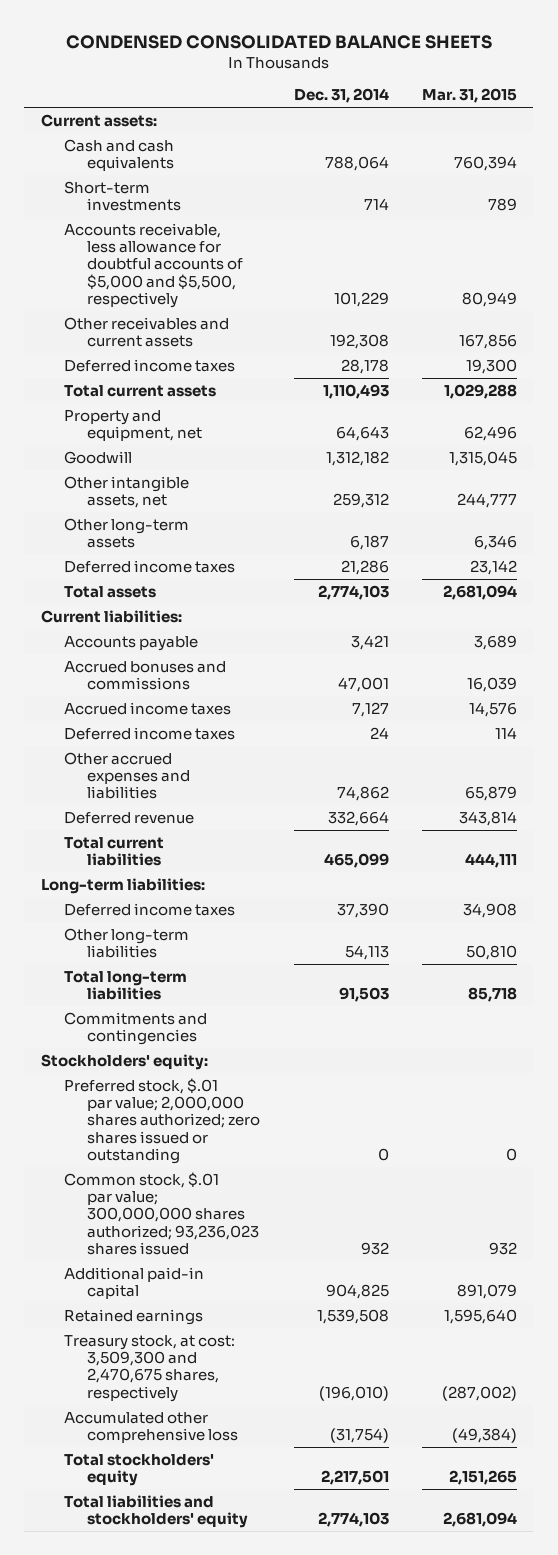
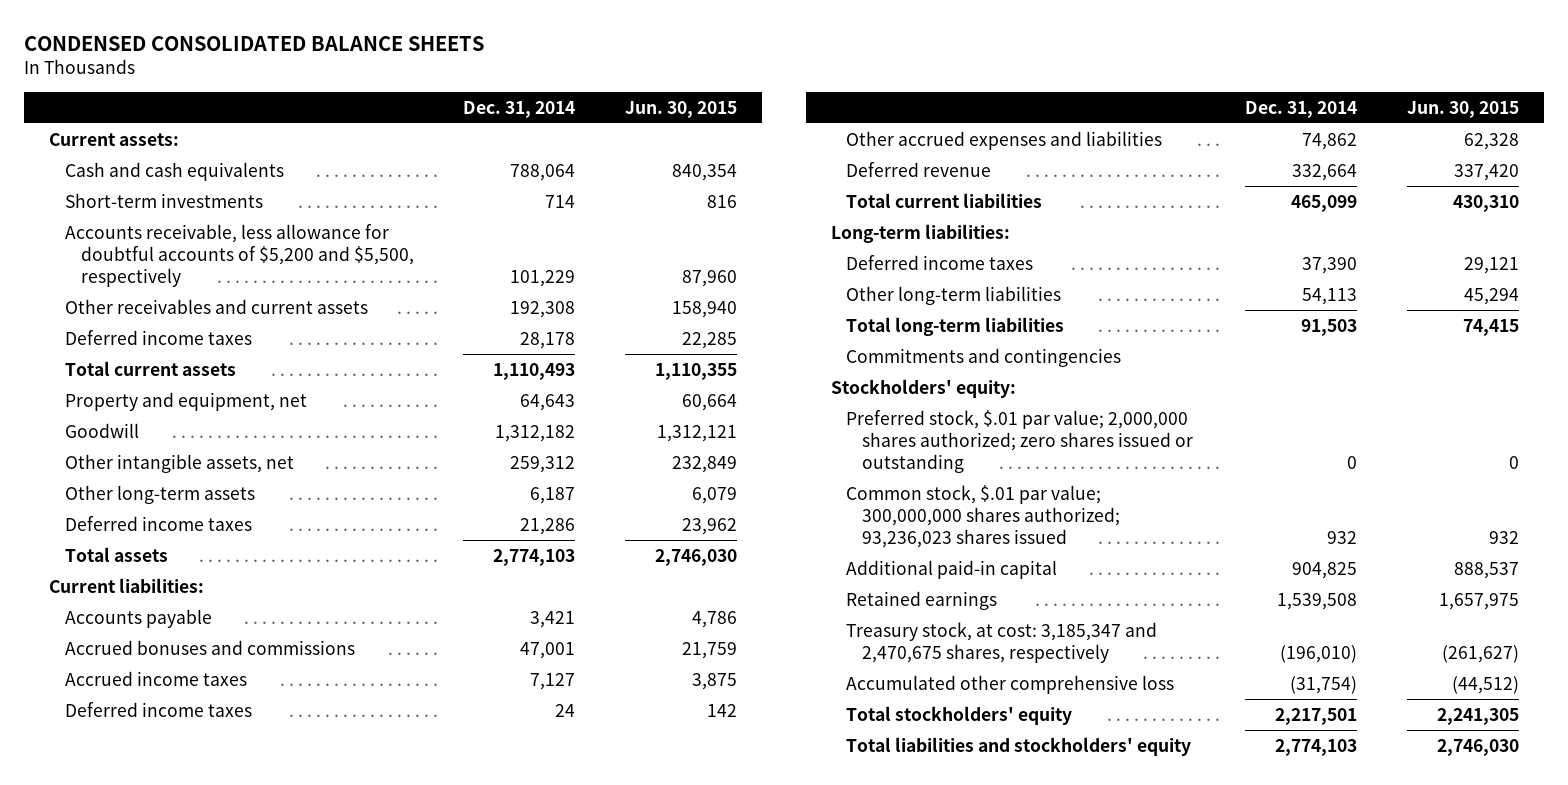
[421,88,517,104] Mar. 31, 2015 -> none
none -> [625,100,738,118] Jun. 30, 2015
[64,222,244,309] Accounts receivable, less allowance for doubtful accounts of $5,000 and $5,500, respectively -> [64,223,414,288] Accounts receivable, less allowance for doubtful accounts of $5,200 and $5,500, respectively
[64,1334,236,1402] Treasury stock, at cost: 3,509,300 and 2,470,675 shares, respectively -> [846,621,1158,664] Treasury stock, at cost: 3,185,347 and 2,470,675 shares, respectively

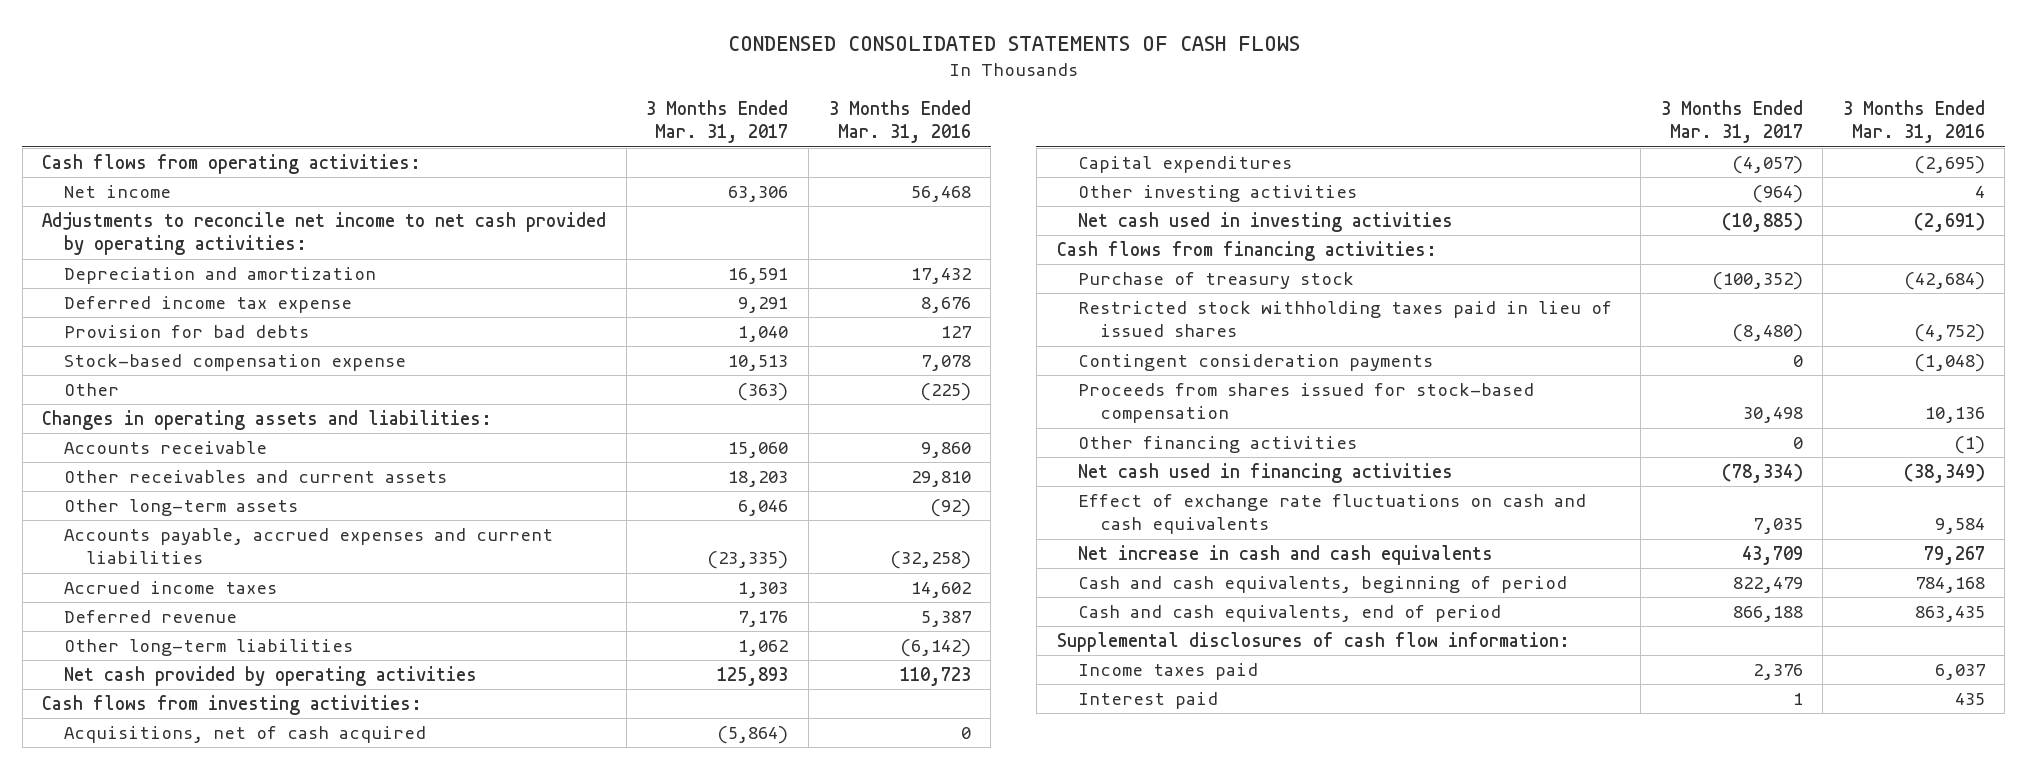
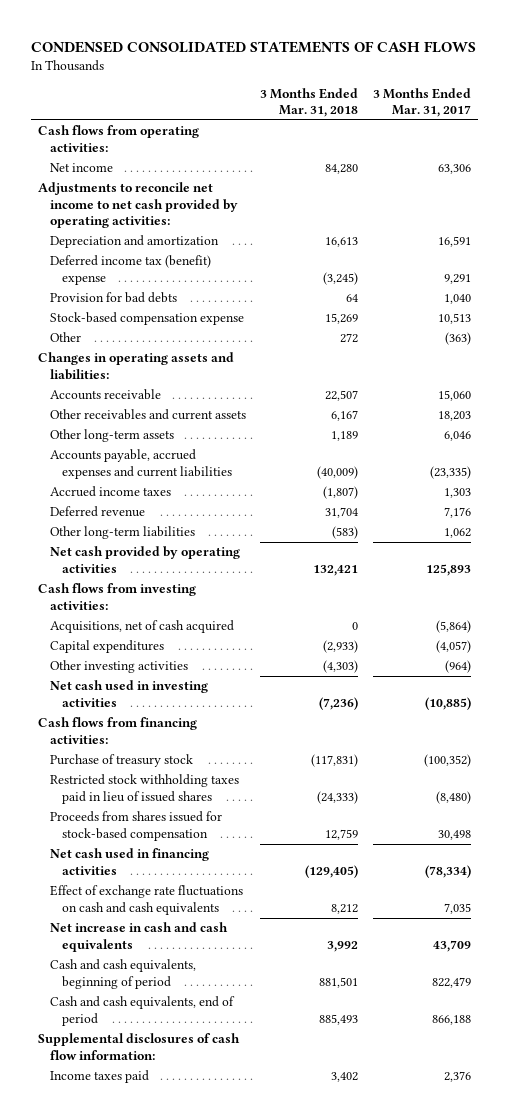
[828,99,971,144] 3 Months Ended Mar. 31, 2016 -> none
none -> [260,87,359,118] 3 Months Ended Mar. 31, 2018
[64,295,353,313] Deferred income tax expense -> [50,255,212,285] Deferred income tax (benefit) expense
[1078,353,1434,371] Contingent consideration payments -> none
[1078,435,1358,453] Other financing activities -> none
[1078,691,1219,709] Interest paid -> none

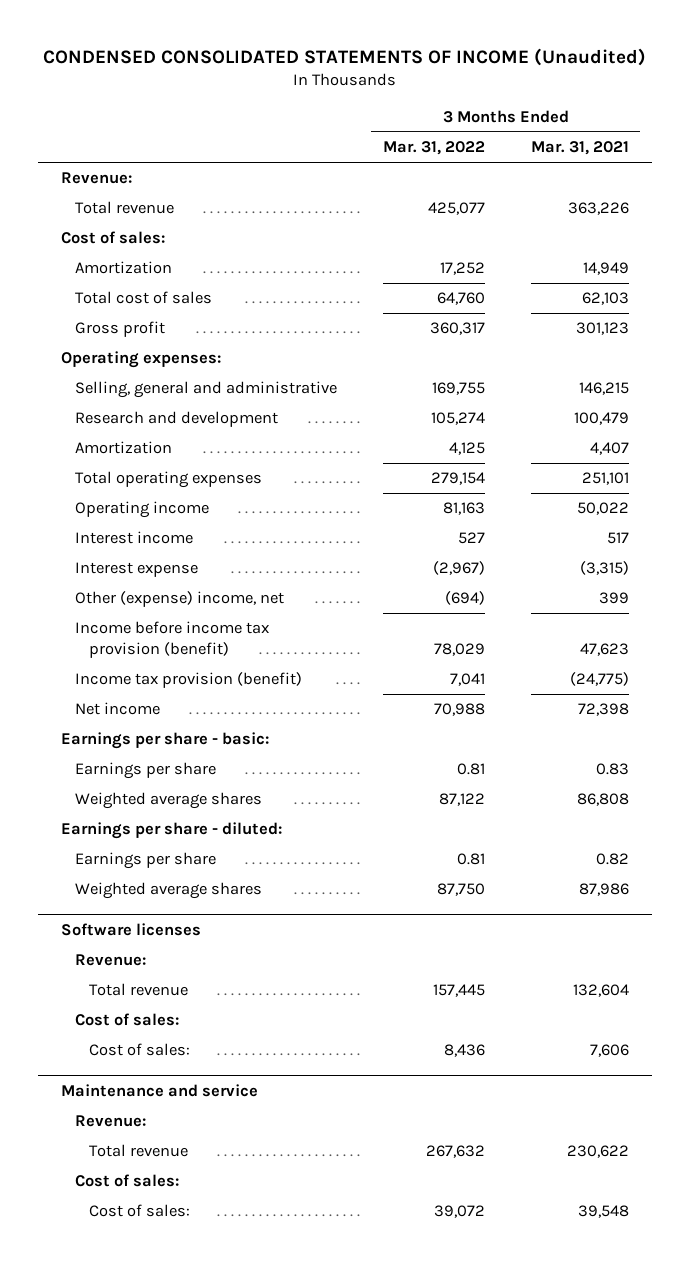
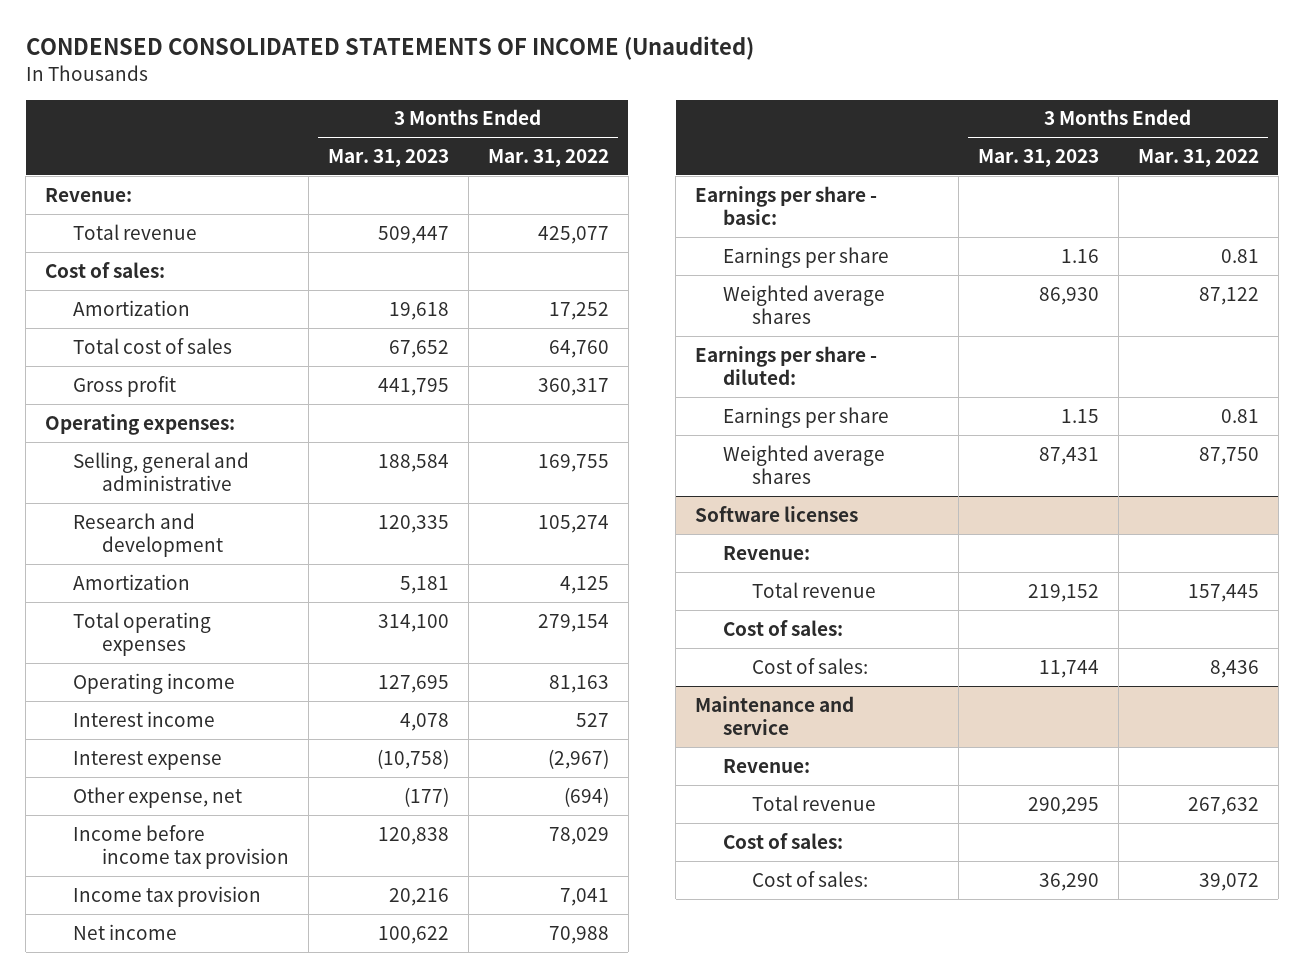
[530,141,629,156] Mar. 31, 2021 -> none
none -> [327,148,449,167] Mar. 31, 2023
[74,591,284,608] Other (expense) income, net -> [73,786,243,808] Other expense, net
[74,621,269,658] Income before income tax provision (benefit) -> [73,824,289,869] Income before income tax provision
[74,672,302,689] Income tax provision (benefit) -> [73,885,262,907] Income tax provision

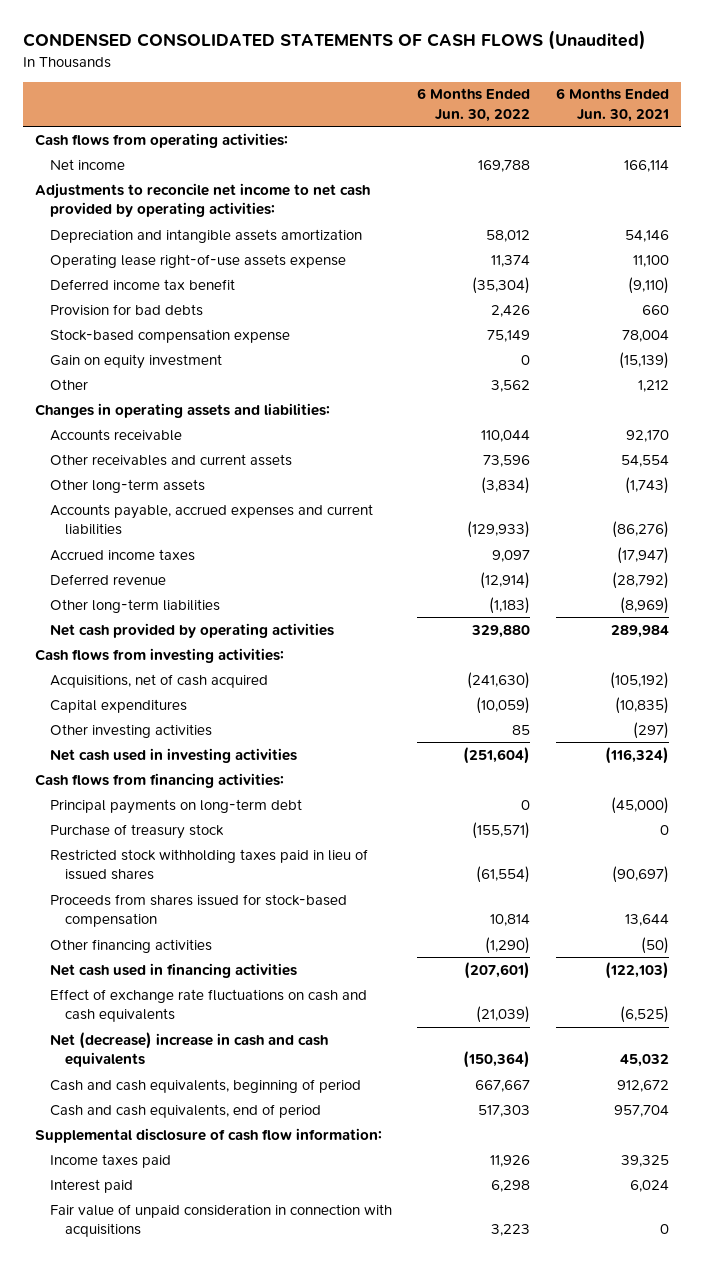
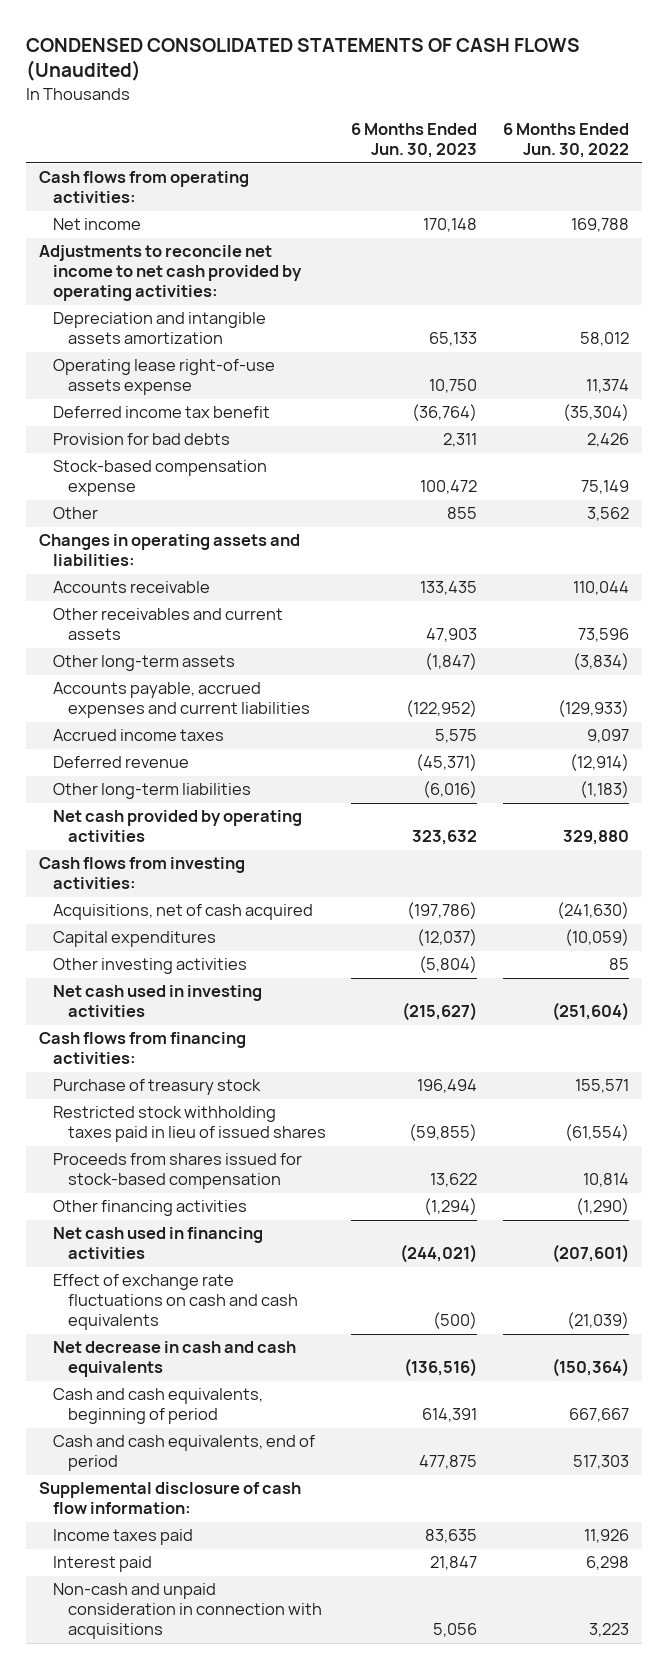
[555,88,669,122] 6 Months Ended Jun. 30, 2021 -> none
none -> [351,123,478,159] 6 Months Ended Jun. 30, 2023
[50,353,223,369] Gain on equity investment -> none
[50,798,303,814] Principal payments on long-term debt -> none
[472,821,531,839] (155,571) -> [574,1079,629,1094] 155,571
[50,1031,329,1068] Net (decrease) increase in cash and cash equivalents -> [53,1341,297,1378] Net decrease in cash and cash equivalents
[50,1203,393,1238] Fair value of unpaid consideration in connection with acquisitions -> [53,1583,322,1640] Non-cash and unpaid consideration in connection with acquisitions

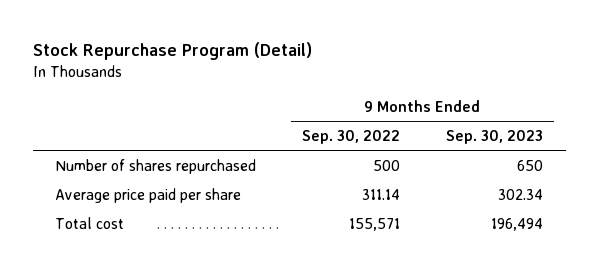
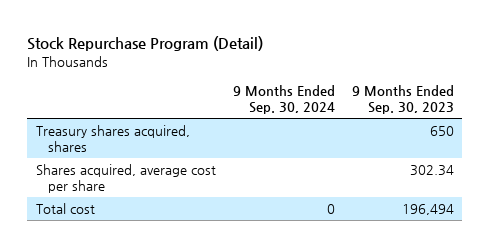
[302,130,401,145] Sep. 30, 2022 -> none
none -> [232,84,335,114] 9 Months Ended Sep. 30, 2024
[55,158,257,174] Number of shares repurchased -> [35,125,190,153] Treasury shares acquired, shares
[55,187,242,203] Average price paid per share -> [35,164,216,194] Shares acquired, average cost per share

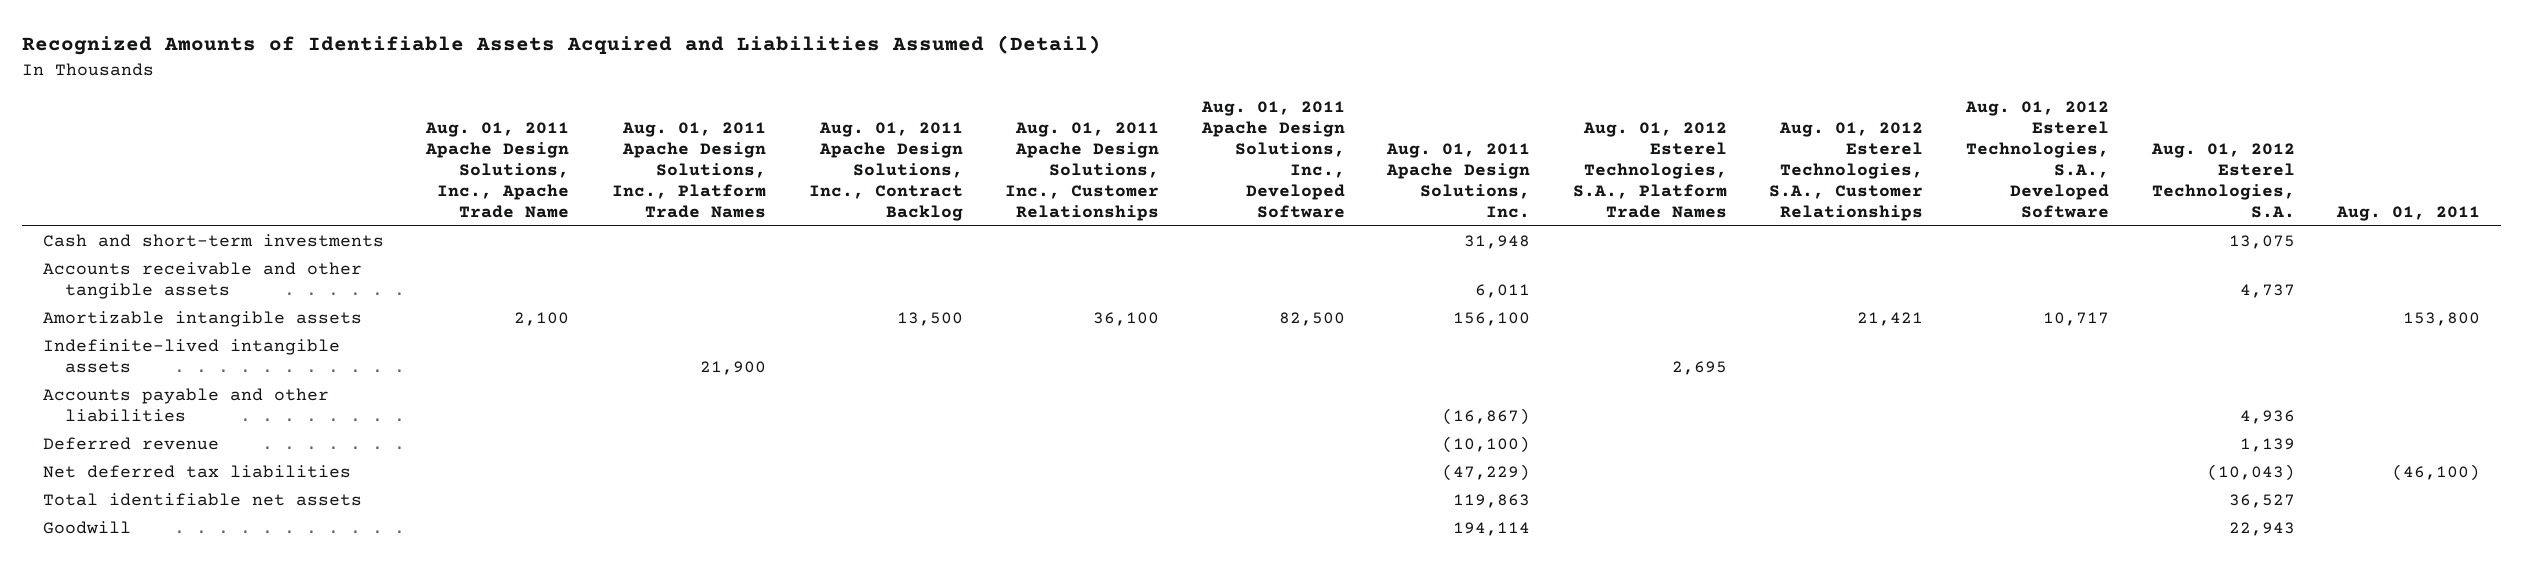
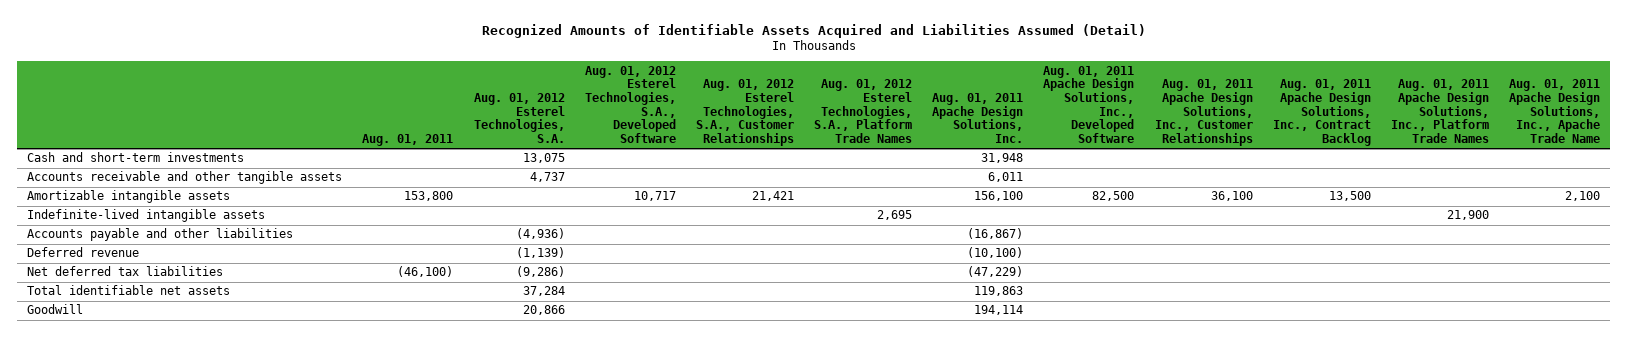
[2239,410,2295,425] 4,936 -> [515,228,565,240] (4,936)
[2239,438,2295,453] 1,139 -> [515,247,565,259] (1,139)
[2206,464,2295,482] (10,043) -> [515,266,565,278] (9,286)
[2228,494,2295,509] 36,527 -> [522,286,565,297] 37,284
[2228,522,2295,537] 22,943 -> [522,305,565,316] 20,866

